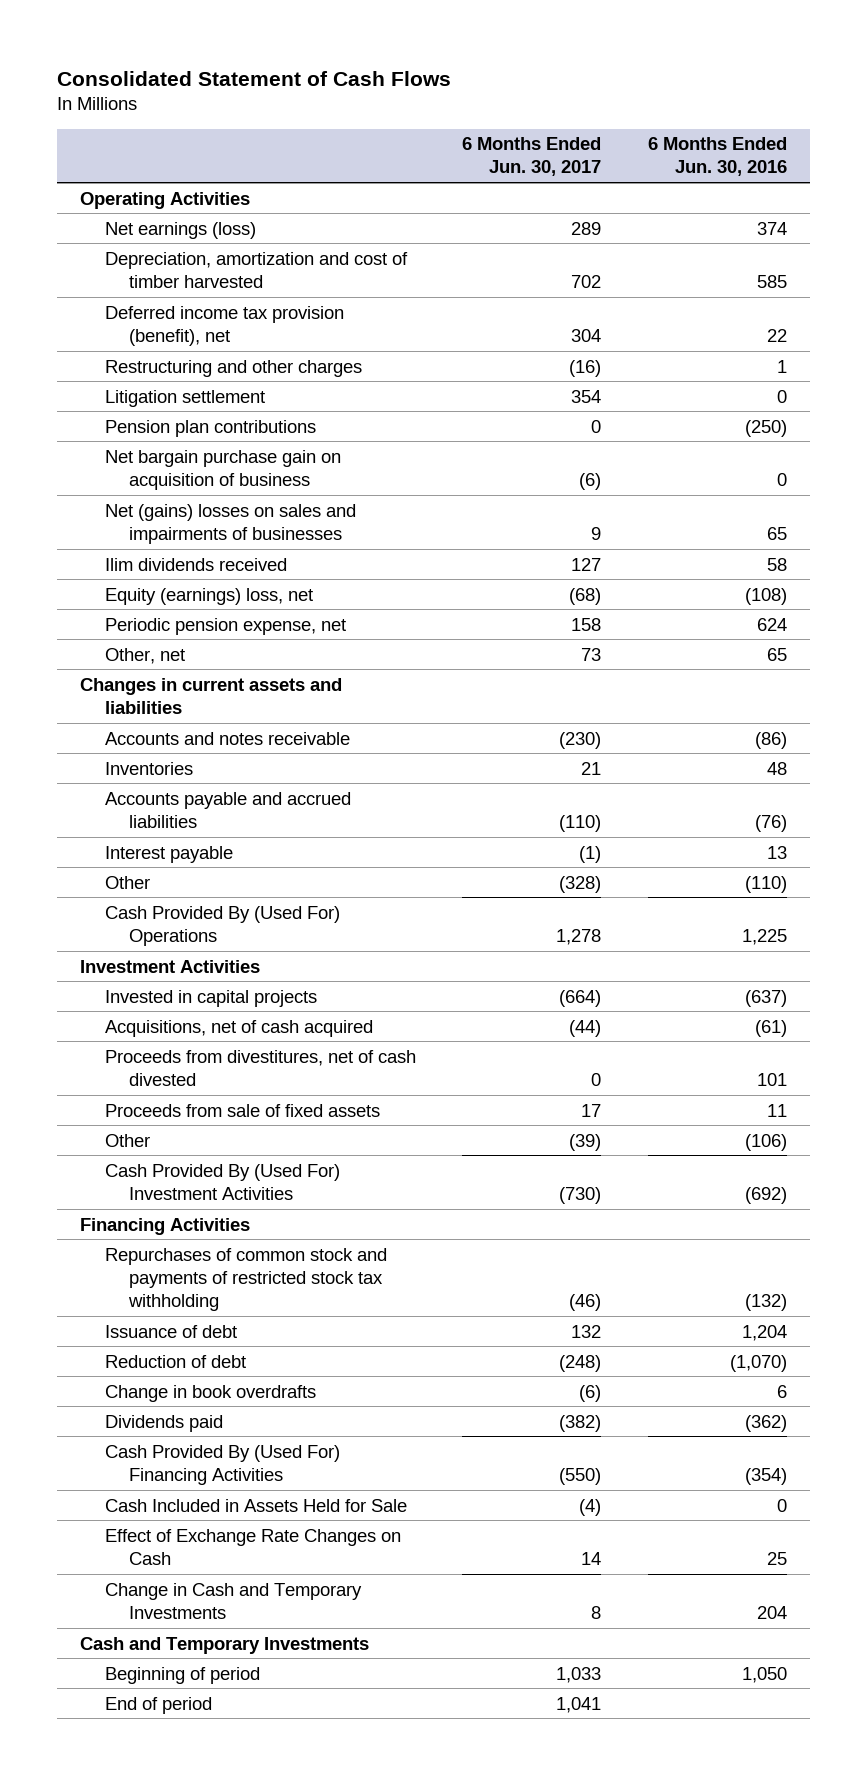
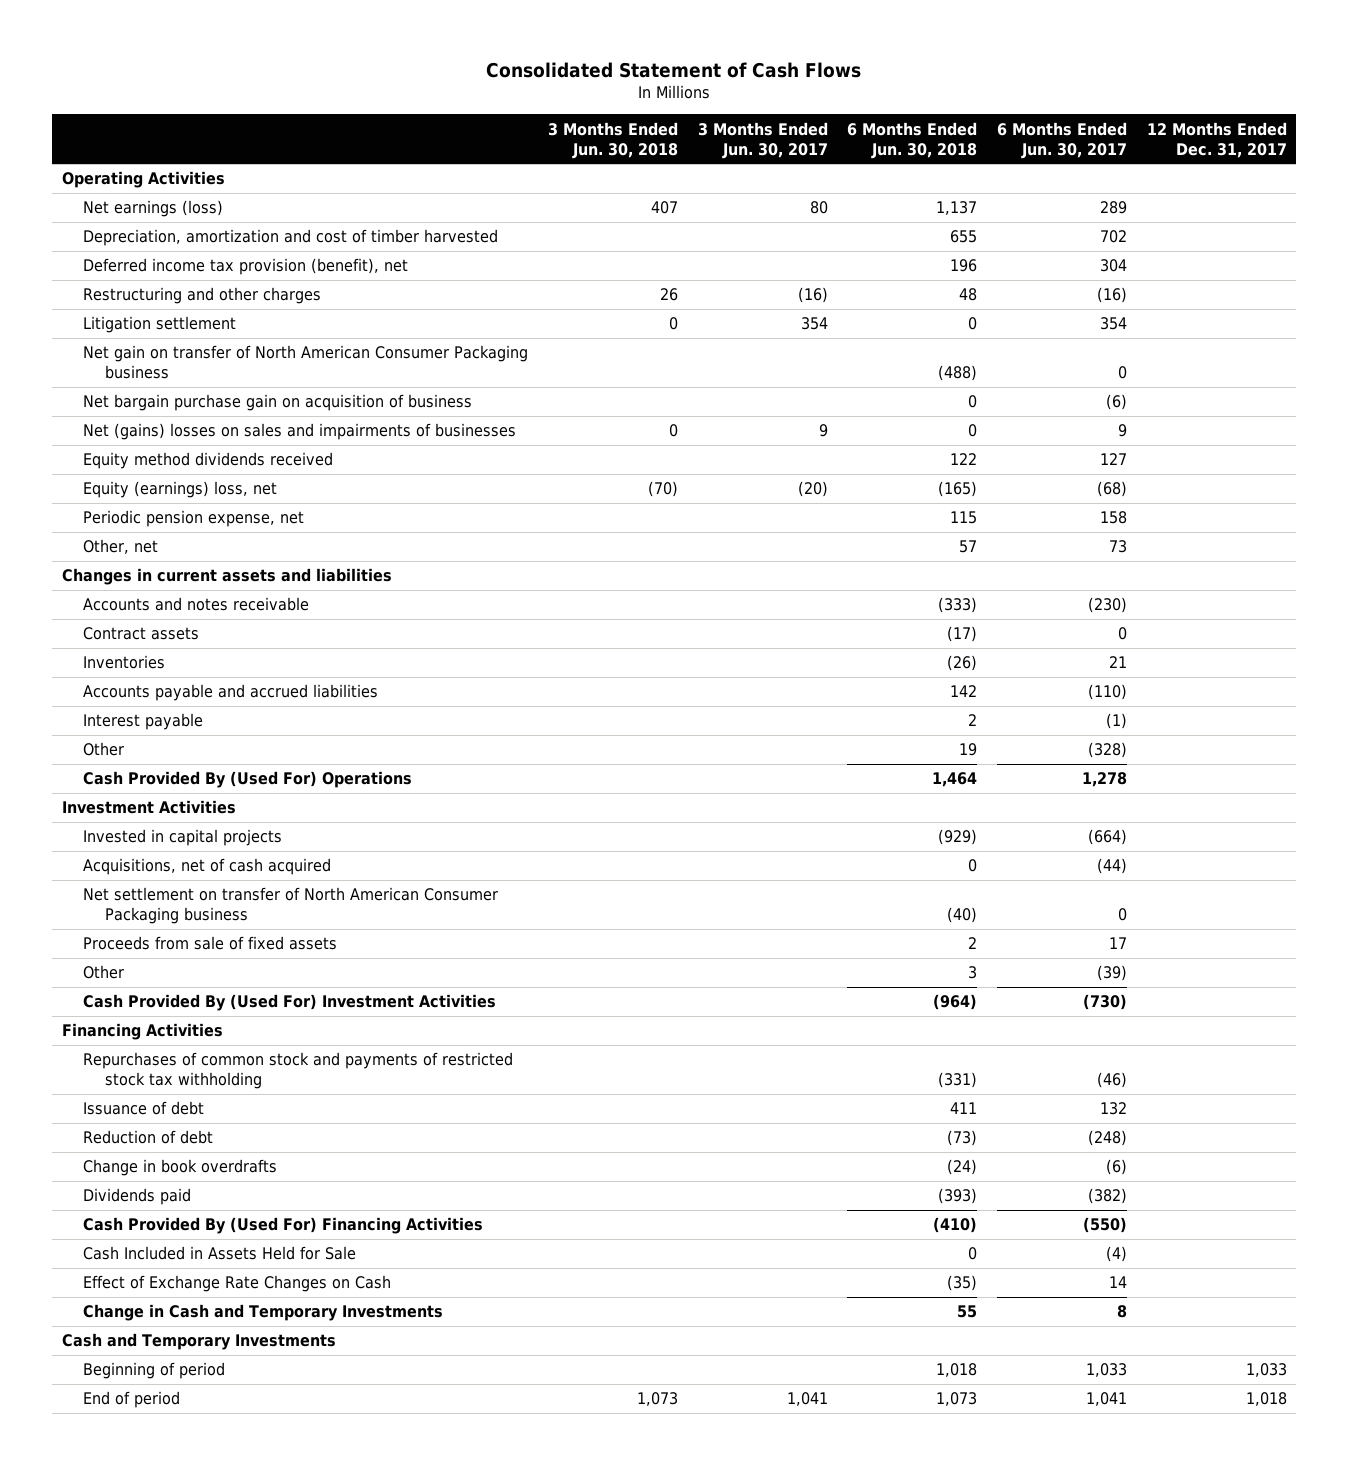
[647,137,787,177] 6 Months Ended Jun. 30, 2016 -> none
none -> [548,121,679,159] 3 Months Ended Jun. 30, 2018
none -> [697,121,828,159] 3 Months Ended Jun. 30, 2017
none -> [847,121,978,159] 6 Months Ended Jun. 30, 2018
none -> [1146,121,1287,158] 12 Months Ended Dec. 31, 2017
[104,419,316,437] Pension plan contributions -> none
none -> [83,345,529,380] Net gain on transfer of North American Consumer Packaging business
[104,557,287,571] Ilim dividends received -> [83,452,334,470] Equity method dividends received
none -> [83,627,200,641] Contract assets
[104,1049,416,1086] Proceeds from divestitures, net of cash divested -> [83,887,499,925] Net settlement on transfer of North American Consumer Packaging business

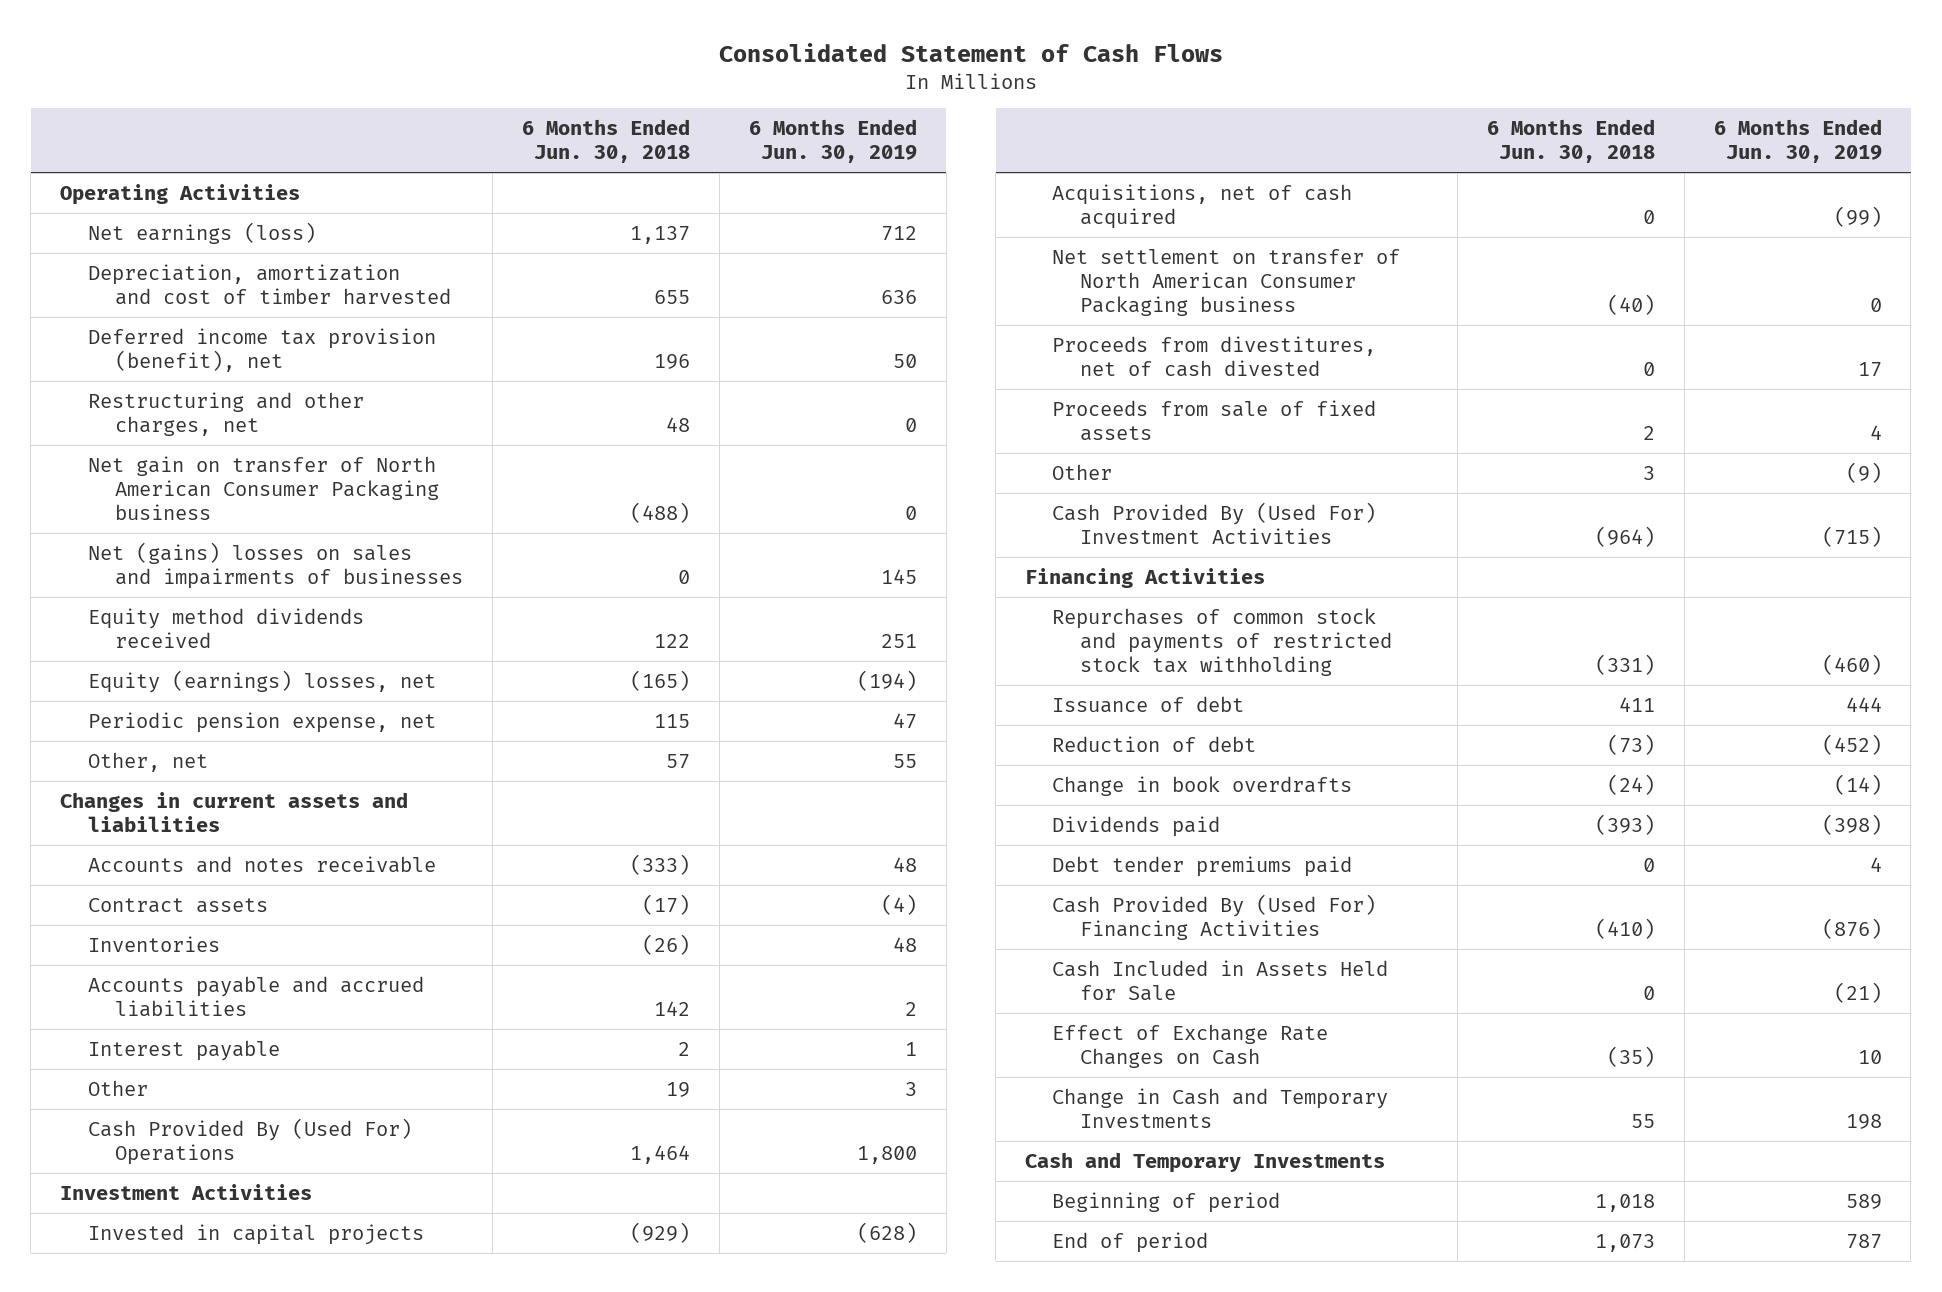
[548,121,679,159] 3 Months Ended Jun. 30, 2018 -> none
[697,121,828,159] 3 Months Ended Jun. 30, 2017 -> none
[996,121,1127,159] 6 Months Ended Jun. 30, 2017 -> none
[1146,121,1287,158] 12 Months Ended Dec. 31, 2017 -> none
none -> [748,119,917,164] 6 Months Ended Jun. 30, 2019
[83,316,237,334] Litigation settlement -> none
[83,287,322,305] Restructuring and other charges -> [87,391,364,436] Restructuring and other charges, net
[83,394,473,412] Net bargain purchase gain on acquisition of business -> none
[83,481,278,499] Equity (earnings) loss, net -> [87,669,436,693] Equity (earnings) losses, net
none -> [1052,335,1377,377] Proceeds from divestitures, net of cash divested
none -> [1052,855,1353,877] Debt tender premiums paid

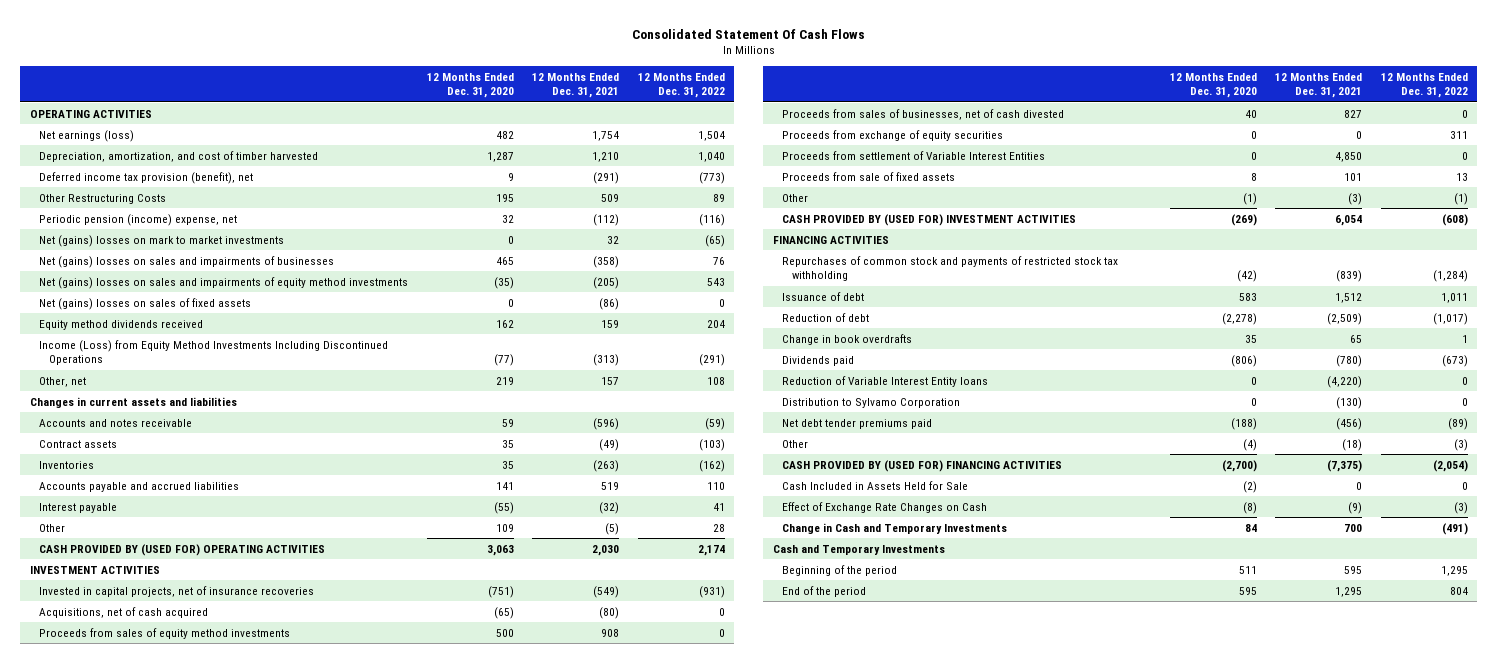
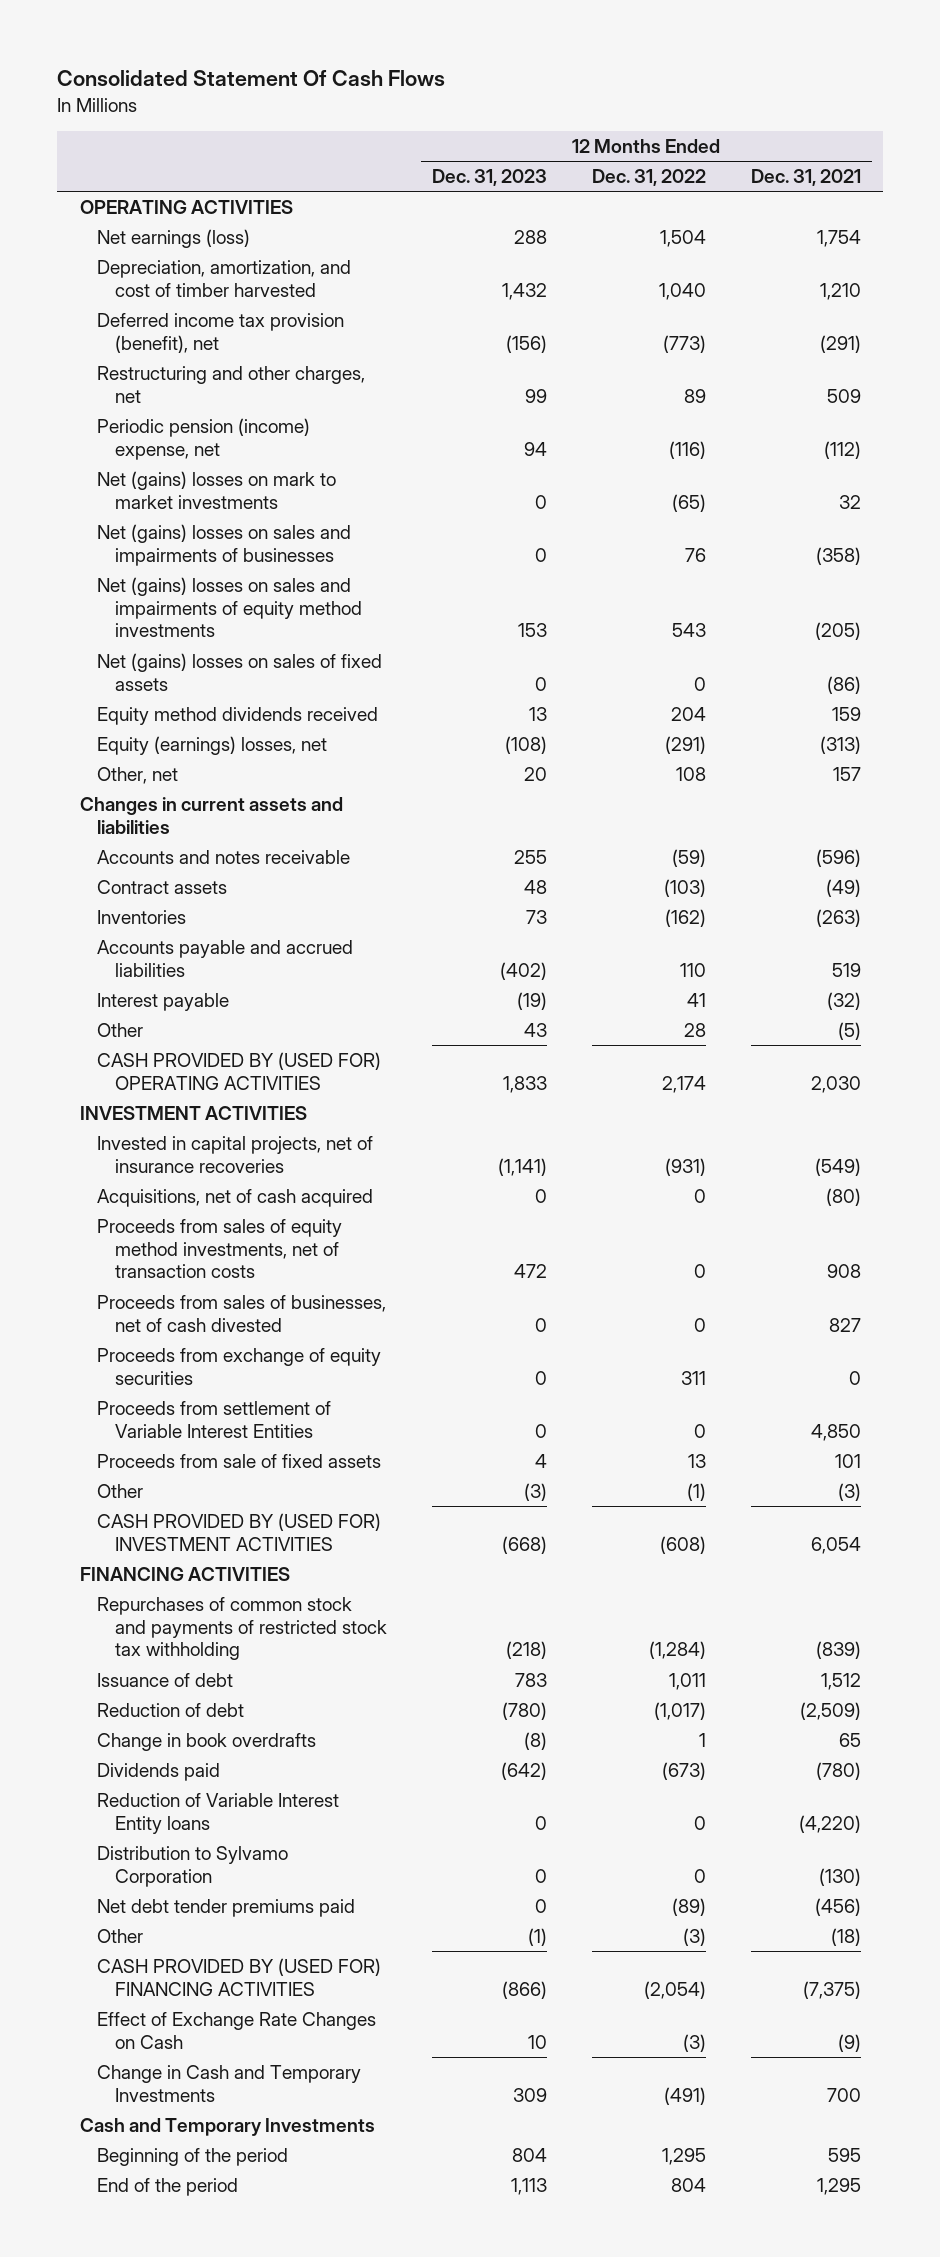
[426,72,514,99] 12 Months Ended Dec. 31, 2020 -> none
none -> [432,169,548,187] Dec. 31, 2023
[39,193,167,204] Other Restructuring Costs -> [97,366,366,403] Restructuring and other charges, net
[39,339,389,366] Income (Loss) from Equity Method Investments Including Discontinued Operations -> [97,736,328,756] Equity (earnings) losses, net
[39,627,291,639] Proceeds from sales of equity method investments -> [97,1219,343,1279] Proceeds from sales of equity method investments, net of transaction costs
[782,480,969,490] Cash Included in Assets Held for Sale -> none

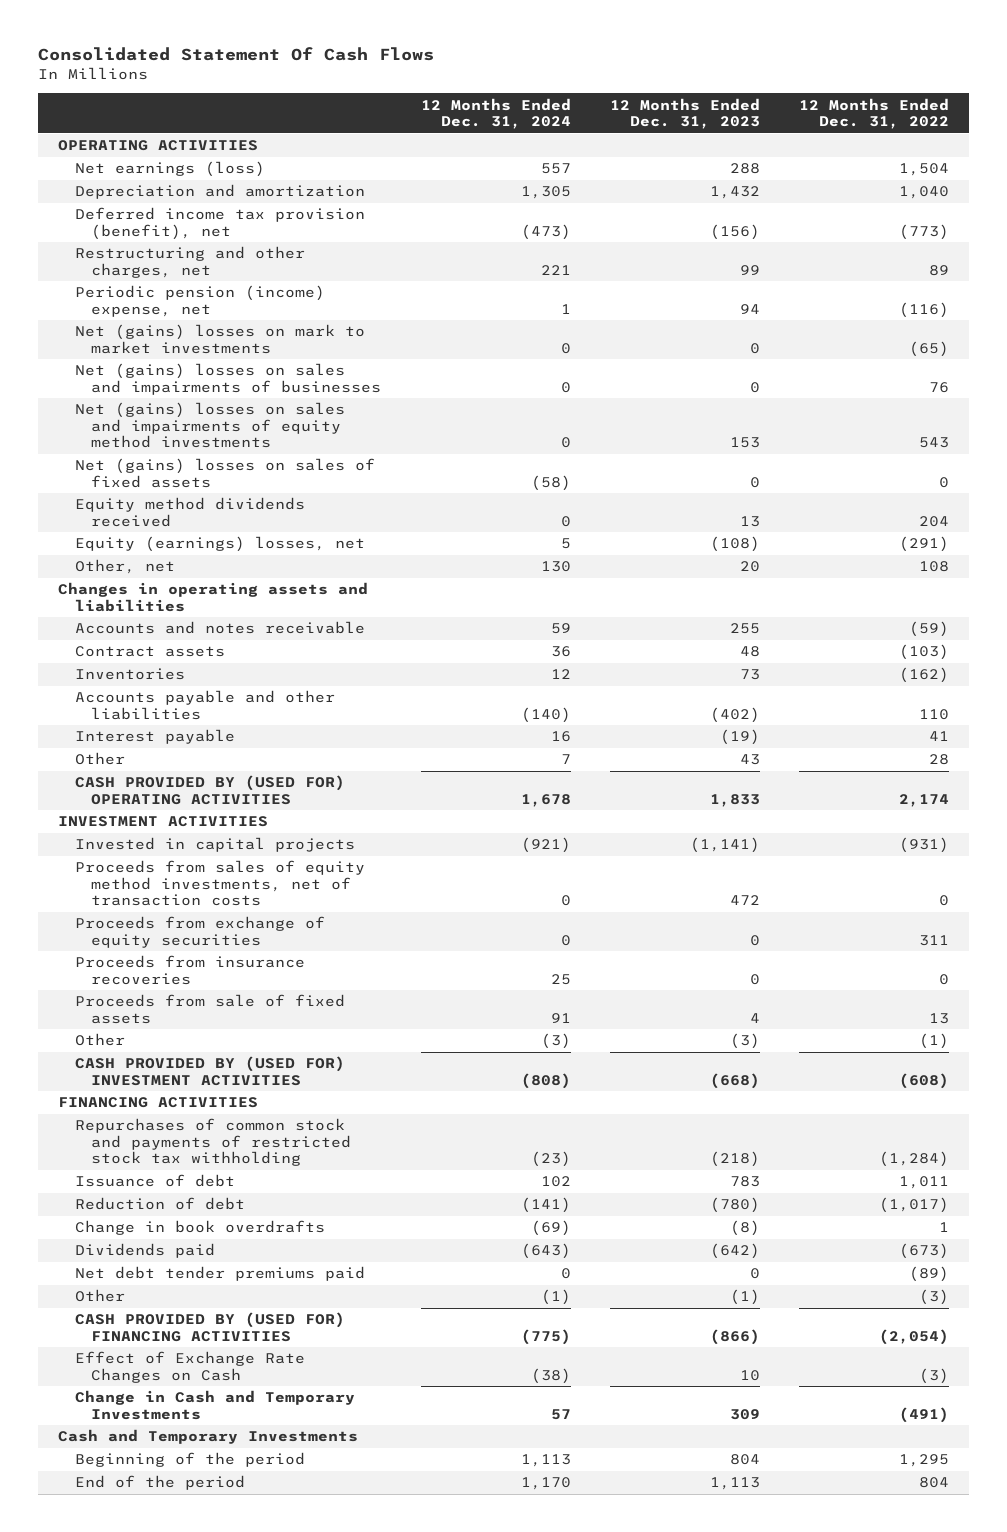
[750,169,861,187] Dec. 31, 2021 -> none
none -> [420,97,571,130] 12 Months Ended Dec. 31, 2024
[97,260,352,297] Depreciation, amortization, and cost of timber harvested -> [74,184,365,200] Depreciation and amortization
[79,797,343,834] Changes in current assets and liabilities -> [58,582,369,612] Changes in operating assets and liabilities
[97,940,354,977] Accounts payable and accrued liabilities -> [74,690,335,720] Accounts payable and other liabilities
[97,1189,374,1208] Acquisitions, net of cash acquired -> none
[97,1136,374,1173] Invested in capital projects, net of insurance recoveries -> [74,837,355,853] Invested in capital projects
[97,1295,387,1332] Proceeds from sales of businesses, net of cash divested -> none
[97,1401,332,1438] Proceeds from settlement of Variable Interest Entities -> none
none -> [74,955,305,985] Proceeds from insurance recoveries
[97,1793,340,1834] Reduction of Variable Interest Entity loans -> none
[97,1846,289,1887] Distribution to Sylvamo Corporation -> none

